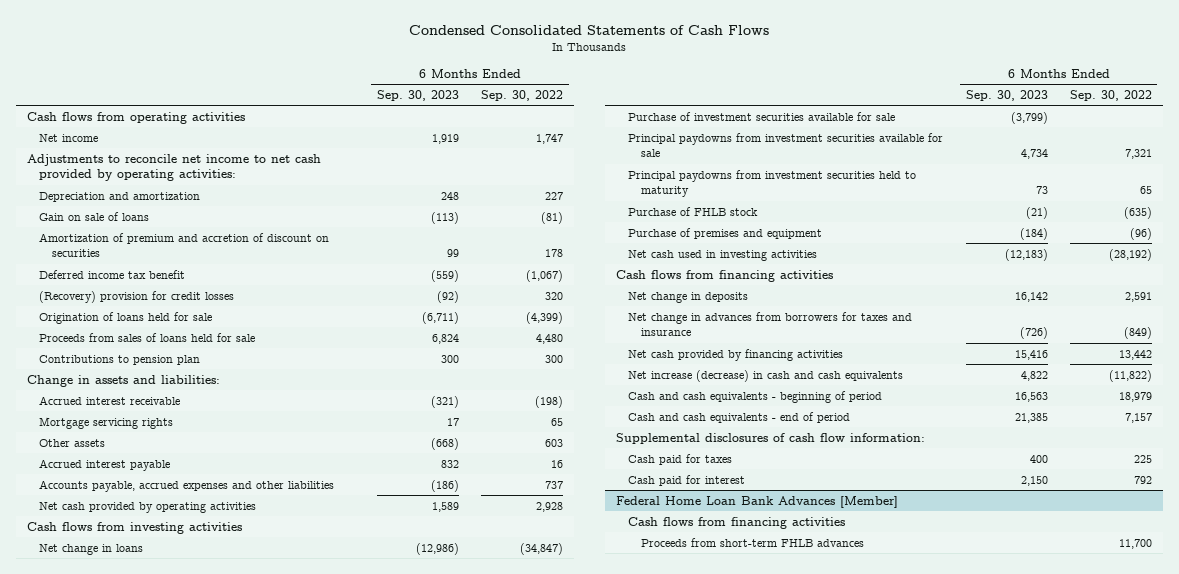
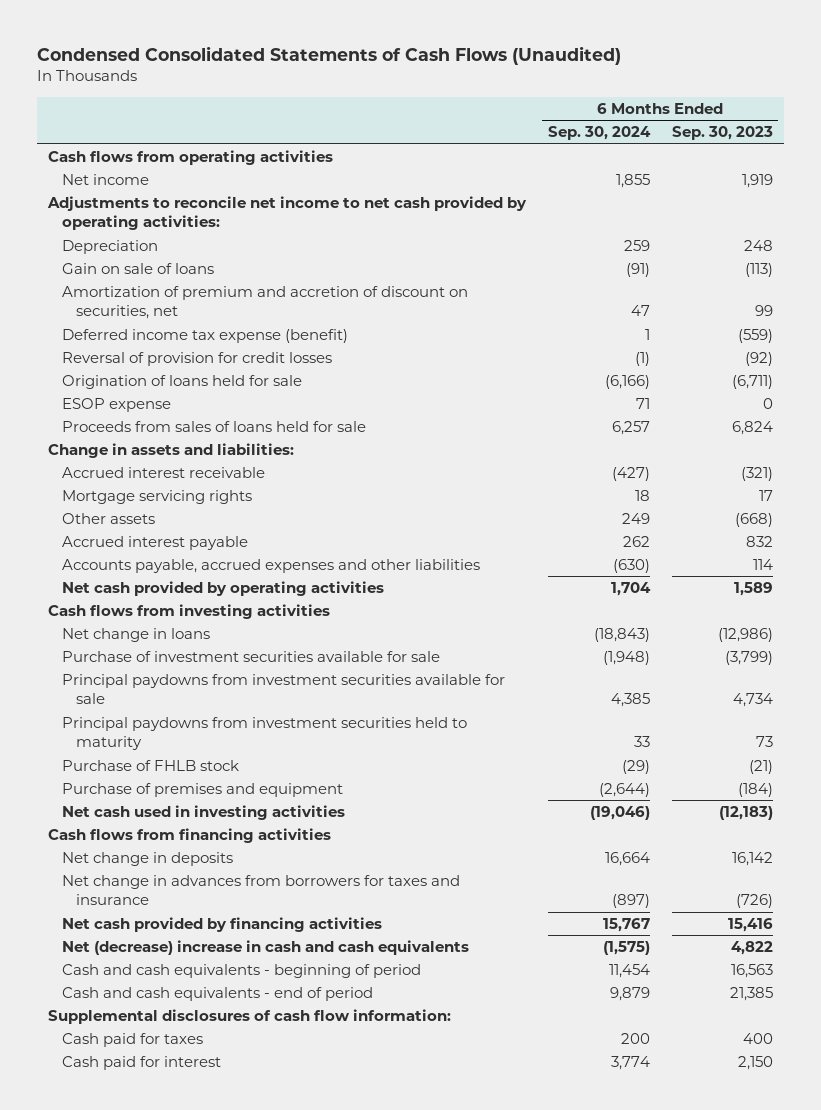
[409,24,770,35] Condensed Consolidated Statements of Cash Flows -> [37,45,622,65] Condensed Consolidated Statements of Cash Flows (Unaudited)
[480,89,563,101] Sep. 30, 2022 -> none
none -> [547,126,651,141] Sep. 30, 2024
[39,191,201,202] Depreciation and amortization -> [62,240,159,255] Depreciation
[39,232,330,258] Amortization of premium and accretion of discount on securities -> [62,286,469,320] Amortization of premium and accretion of discount on securities, net
[39,269,186,279] Deferred income tax benefit -> [62,329,349,344] Deferred income tax expense (benefit)
[39,290,235,303] (Recovery) provision for credit losses -> [62,352,333,367] Reversal of provision for credit losses
none -> [62,398,172,413] ESOP expense
[39,354,201,365] Contributions to pension plan -> none
[430,479,459,492] (186) -> [752,559,773,571] 114
[628,369,904,382] Net increase (decrease) in cash and cash equivalents -> [62,940,470,956] Net (decrease) increase in cash and cash equivalents
[615,495,898,508] Federal Home Loan Bank Advances [Member] -> none
[628,516,846,529] Cash flows from financing activities -> none
[641,537,865,547] Proceeds from short-term FHLB advances -> none

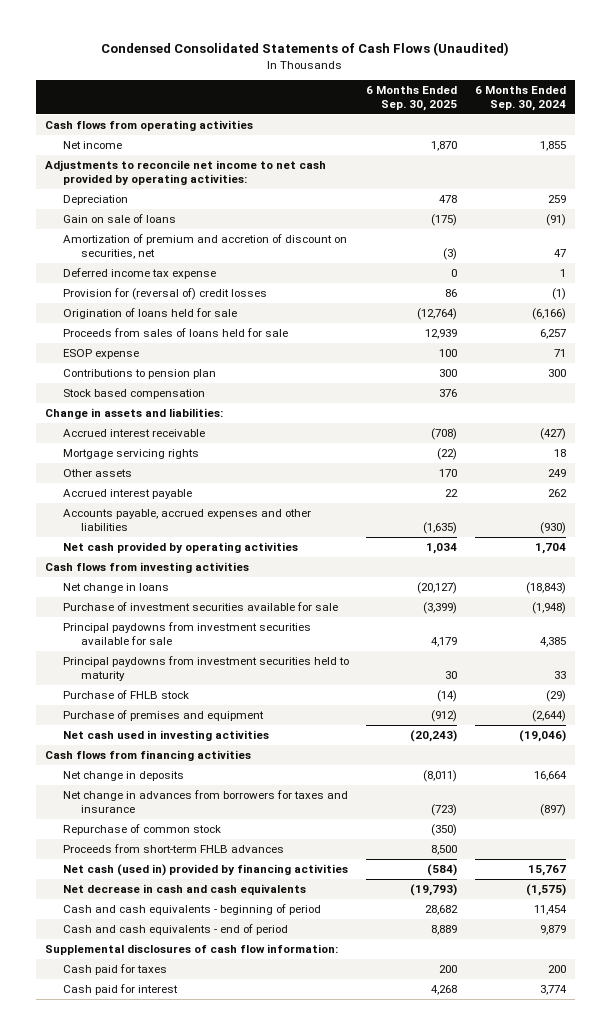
[671,126,773,141] Sep. 30, 2023 -> none
none -> [366,86,458,111] 6 Months Ended Sep. 30, 2025
[62,329,349,344] Deferred income tax expense (benefit) -> [62,268,216,280] Deferred income tax expense
[62,352,333,367] Reversal of provision for credit losses -> [62,288,267,301] Provision for (reversal of) credit losses
[62,398,172,413] ESOP expense -> [62,349,139,360] ESOP expense
none -> [62,369,216,380] Contributions to pension plan
none -> [62,389,205,400] Stock based compensation
[612,559,650,574] (630) -> [540,521,567,534] (930)
none -> [62,824,221,836] Repurchase of common stock
none -> [62,844,284,854] Proceeds from short-term FHLB advances
[62,917,383,933] Net cash provided by financing activities -> [62,864,348,877] Net cash (used in) provided by financing activities
[62,940,470,956] Net (decrease) increase in cash and cash equivalents -> [62,884,306,896] Net decrease in cash and cash equivalents

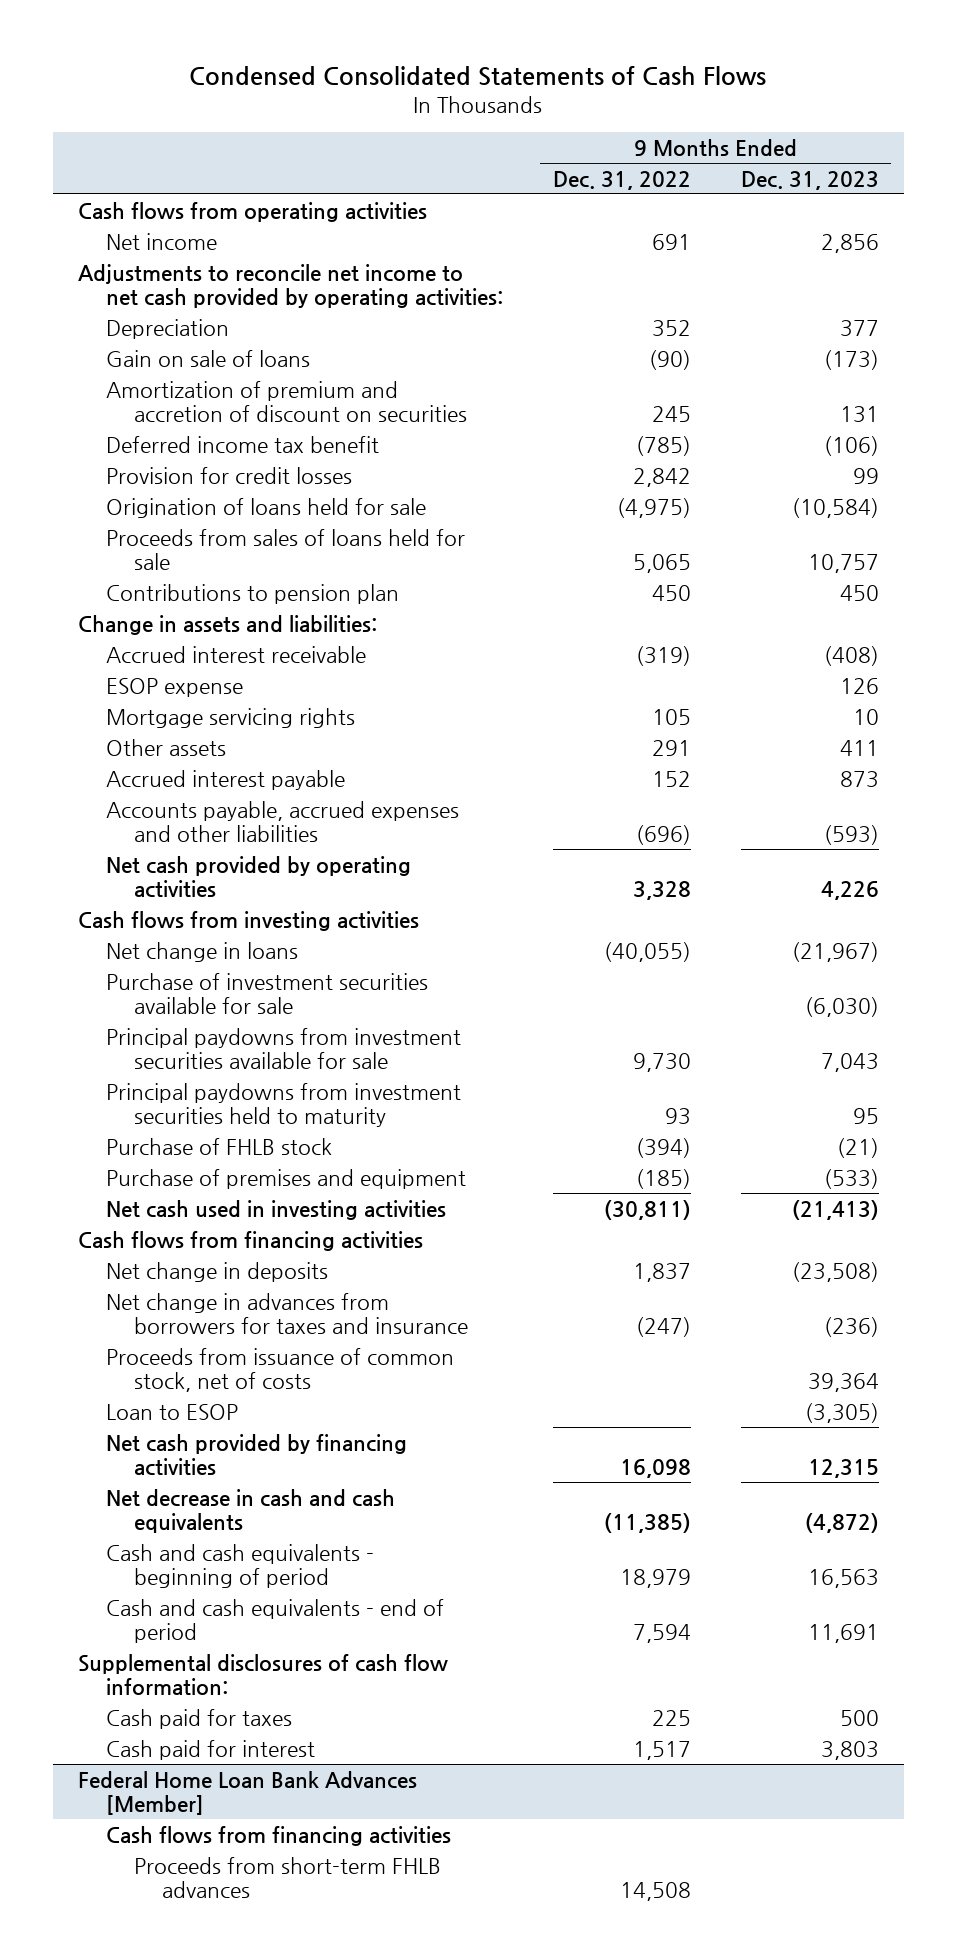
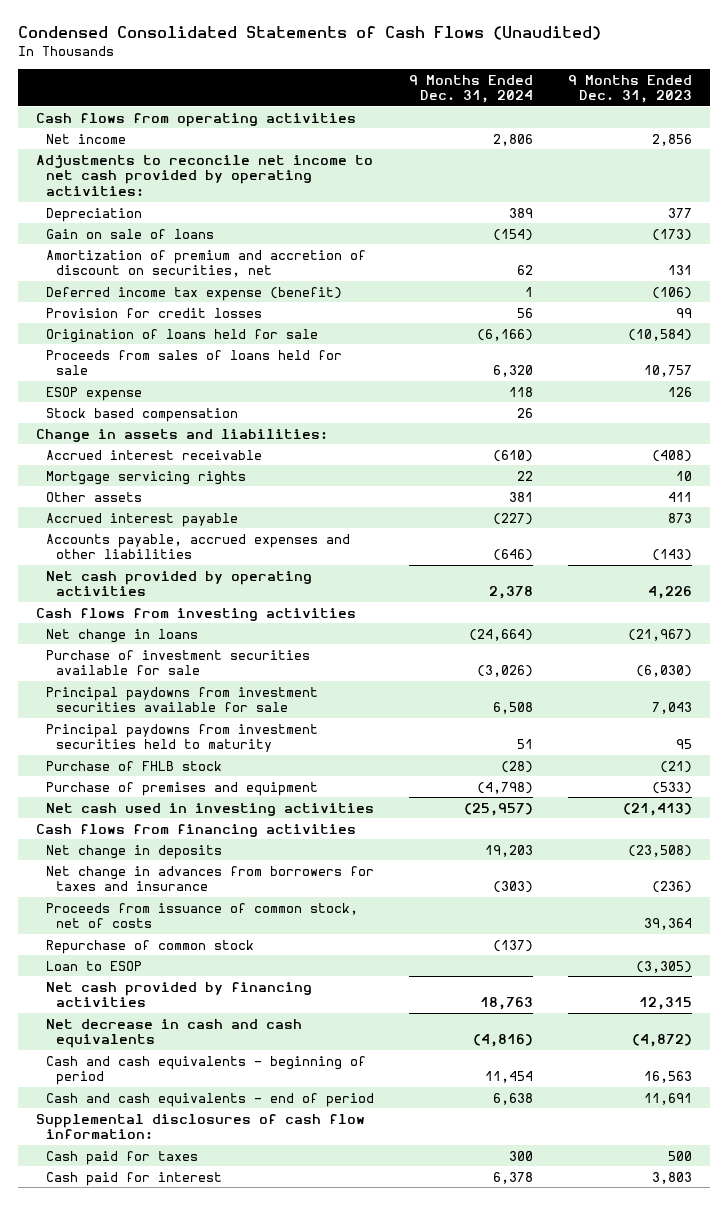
[189,66,767,87] Condensed Consolidated Statements of Cash Flows -> [18,26,602,41] Condensed Consolidated Statements of Cash Flows (Unaudited)
[552,170,691,190] Dec. 31, 2022 -> none
none -> [409,74,534,104] 9 Months Ended Dec. 31, 2024
[105,380,467,422] Amortization of premium and accretion of discount on securities -> [45,249,366,278] Amortization of premium and accretion of discount on securities, net
[105,435,379,453] Deferred income tax benefit -> [45,286,342,301] Deferred income tax expense (benefit)
[105,583,399,604] Contributions to pension plan -> none
[105,677,243,697] ESOP expense -> [45,386,142,401] ESOP expense
none -> [45,407,238,422] Stock based compensation
[823,824,879,845] (593) -> [652,549,693,562] (143)
none -> [45,939,254,954] Repurchase of common stock
[77,1770,417,1815] Federal Home Loan Bank Advances [Member] -> none
[105,1825,451,1846] Cash flows from financing activities -> none
[133,1856,441,1898] Proceeds from short-term FHLB advances -> none

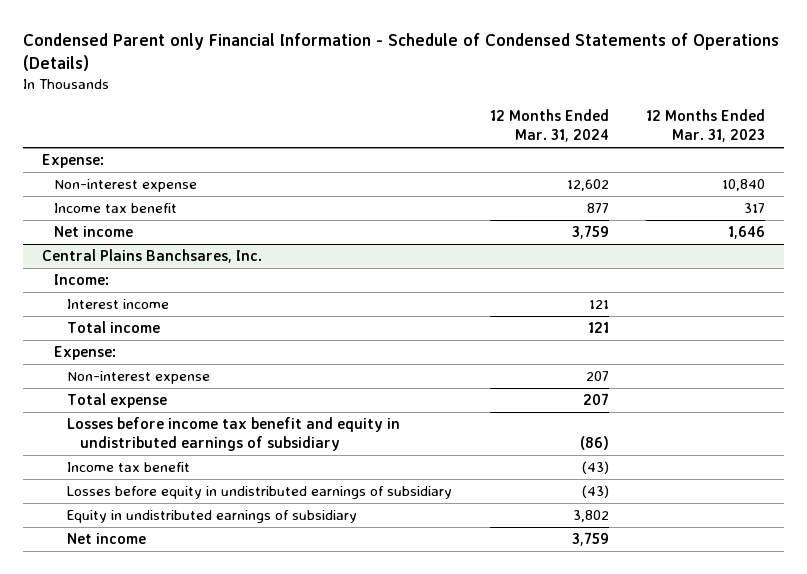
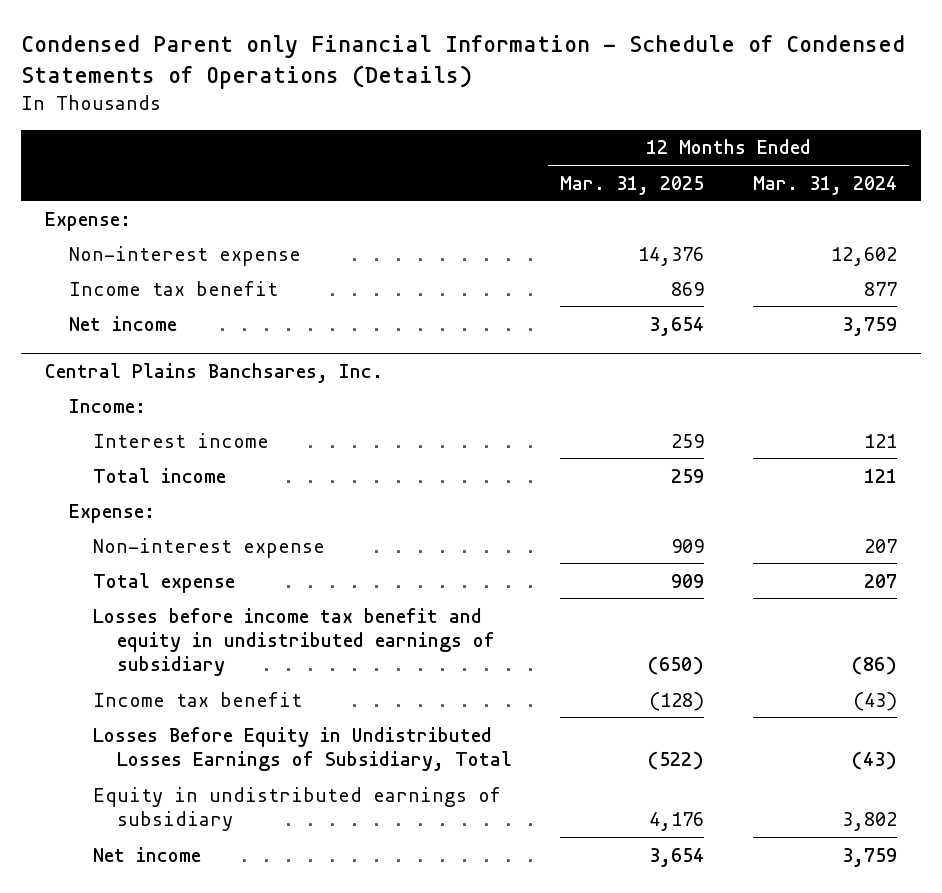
[646,108,766,143] 12 Months Ended Mar. 31, 2023 -> none
none -> [560,175,705,195] Mar. 31, 2025
[67,486,453,500] Losses before equity in undistributed earnings of subsidiary -> [93,726,513,771] Losses Before Equity in Undistributed Losses Earnings of Subsidiary, Total

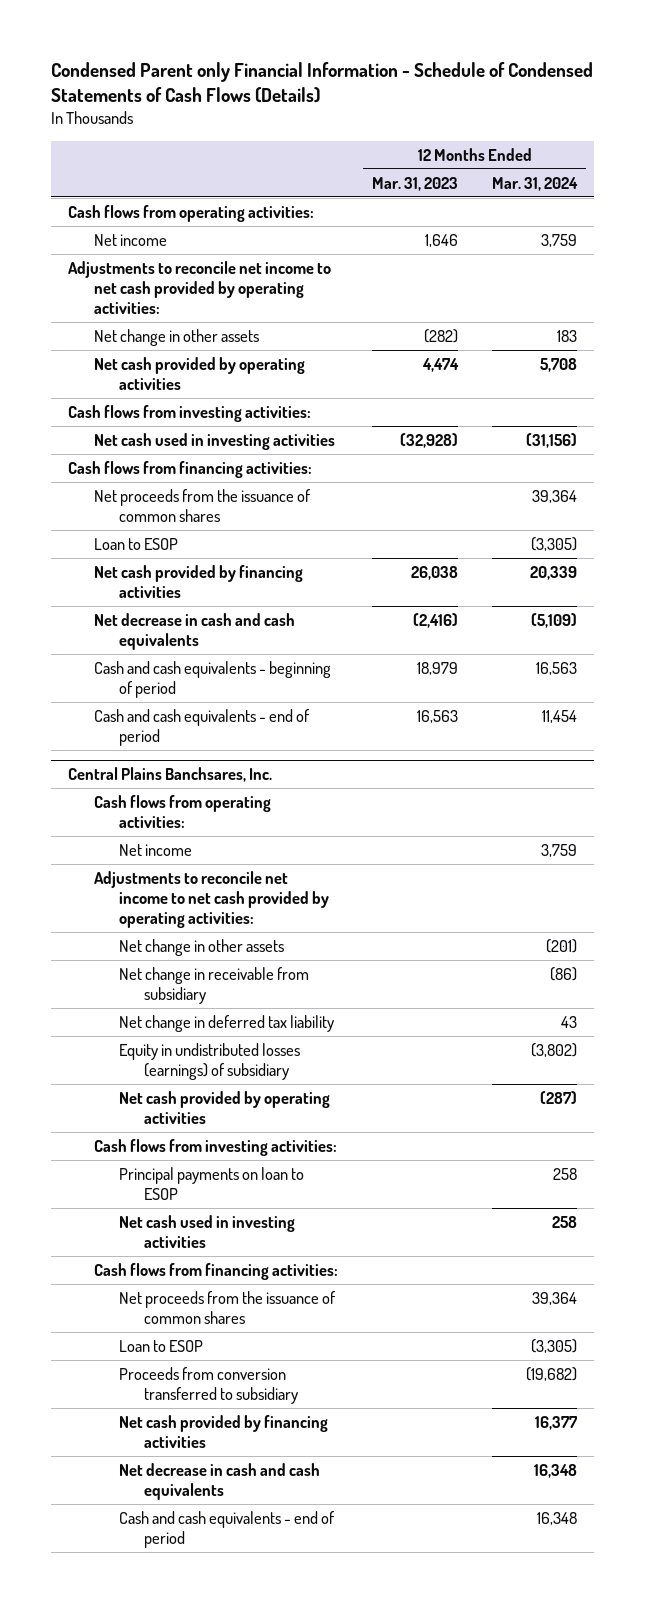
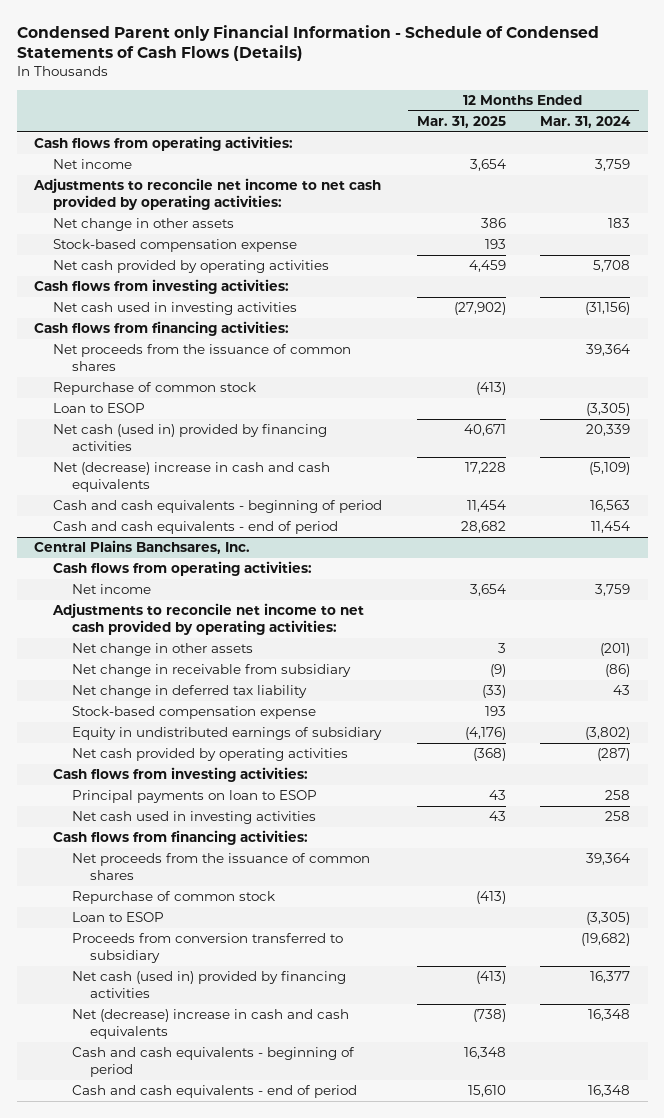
[371,176,458,191] Mar. 31, 2023 -> none
none -> [416,115,506,128] Mar. 31, 2025
none -> [52,239,297,253] Stock-based compensation expense
none -> [52,382,256,396] Repurchase of common stock
[93,565,303,599] Net cash provided by financing activities -> [52,424,327,452] Net cash (used in) provided by financing activities
[93,613,295,651] Net decrease in cash and cash equivalents -> [52,462,330,493] Net (decrease) increase in cash and cash equivalents
none -> [71,706,316,720] Stock-based compensation expense
[118,1043,300,1081] Equity in undistributed losses (earnings) of subsidiary -> [71,727,382,741] Equity in undistributed earnings of subsidiary
none -> [71,891,275,905] Repurchase of common stock
[118,1415,328,1449] Net cash provided by financing activities -> [71,971,346,999] Net cash (used in) provided by financing activities
[118,1463,320,1501] Net decrease in cash and cash equivalents -> [71,1009,349,1040] Net (decrease) increase in cash and cash equivalents
none -> [71,1047,355,1078] Cash and cash equivalents - beginning of period

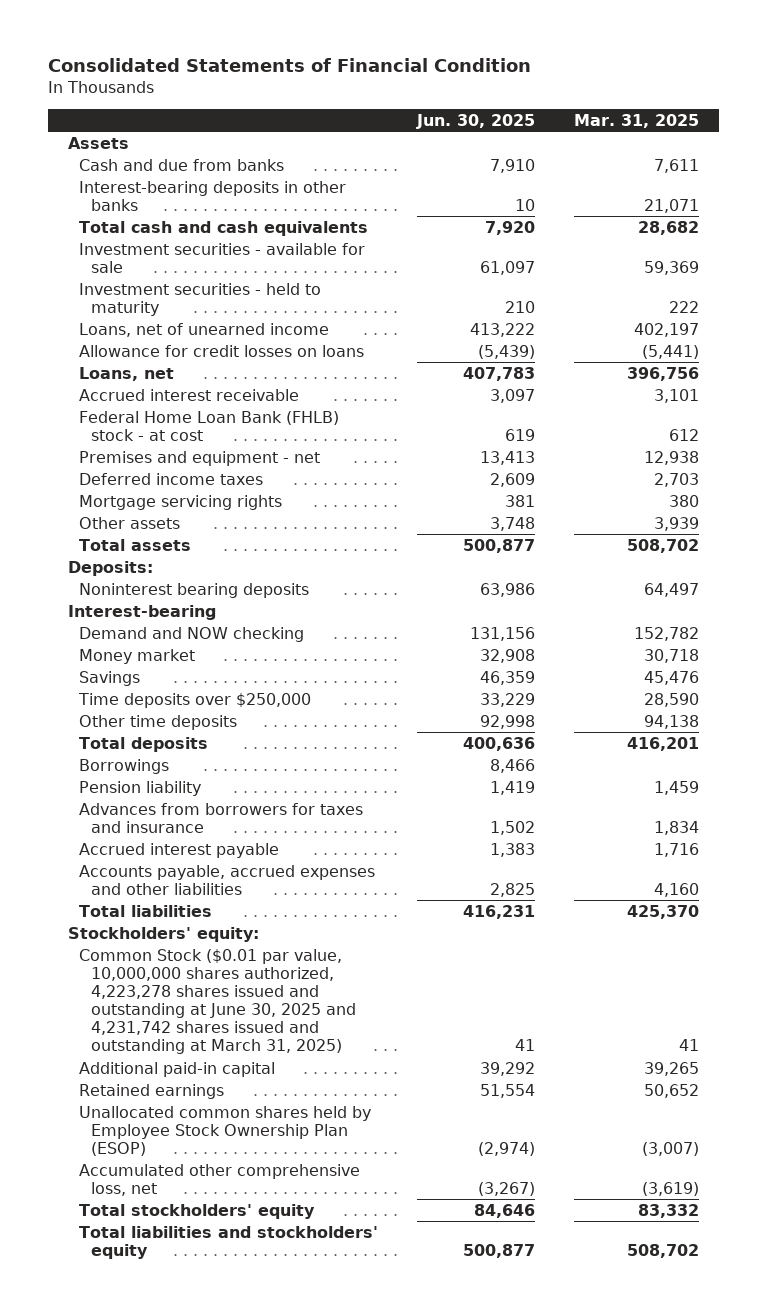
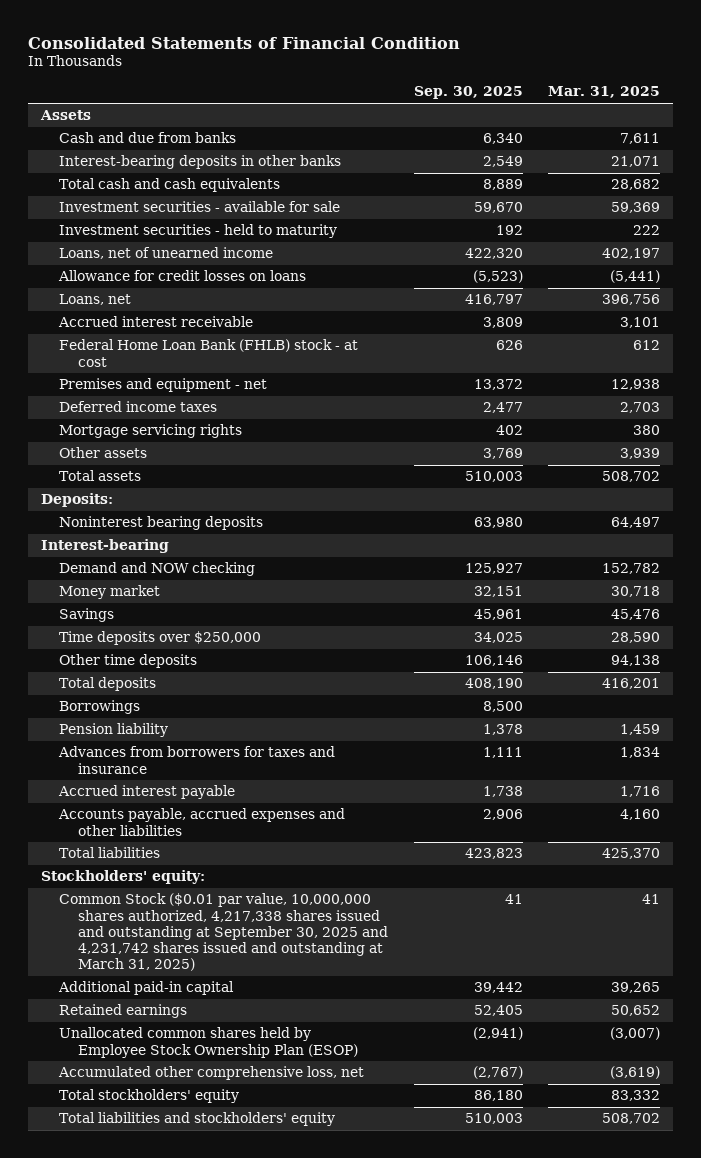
[416,113,536,129] Jun. 30, 2025 -> none
none -> [413,86,523,100] Sep. 30, 2025
[79,948,356,1055] Common Stock ($0.01 par value, 10,000,000 shares authorized, 4,223,278 shares issued and outstanding at June 30, 2025 and 4,231,742 shares issued and outstanding at March 31, 2025) -> [59,893,389,971] Common Stock ($0.01 par value, 10,000,000 shares authorized, 4,217,338 shares issued and outstanding at September 30, 2025 and 4,231,742 shares issued and outstanding at March 31, 2025)

